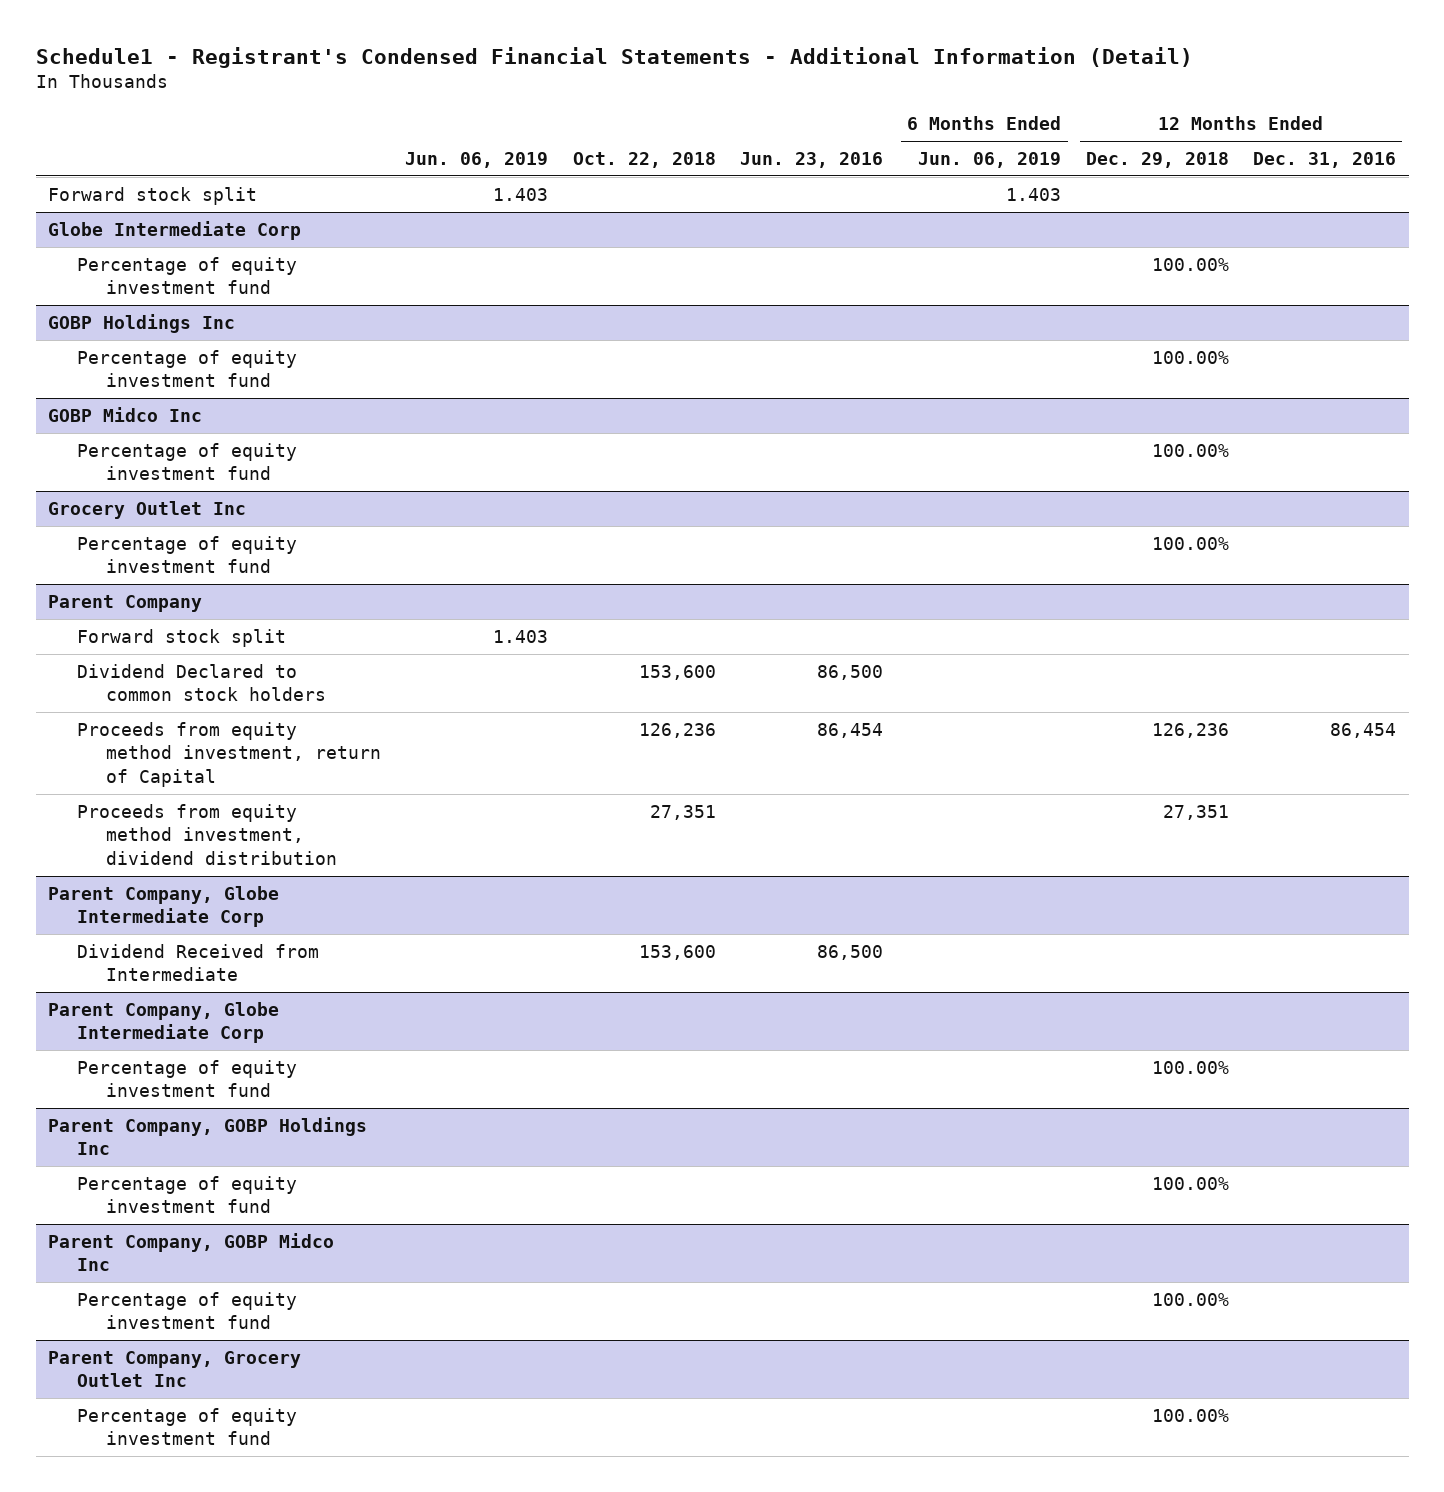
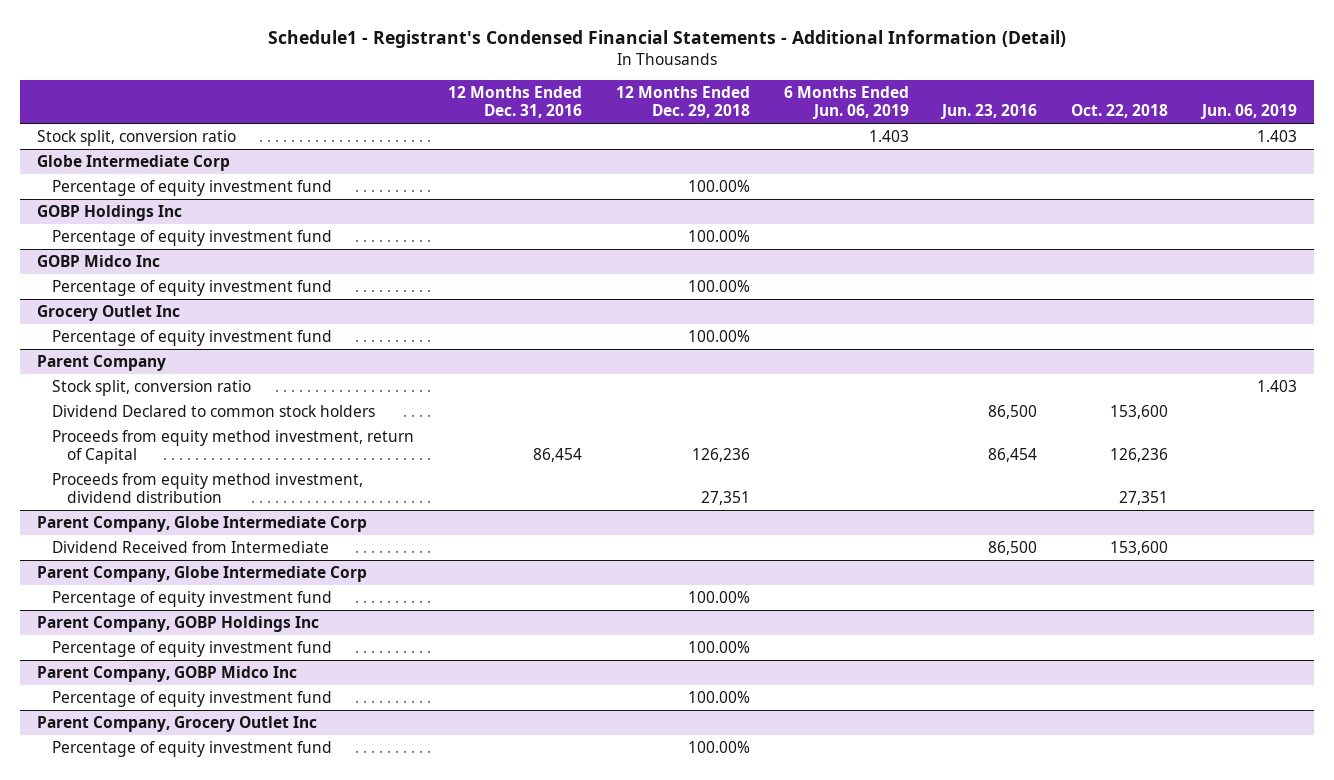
[48,186,258,205] Forward stock split -> [36,129,236,146] Stock split, conversion ratio
[76,628,286,647] Forward stock split -> [51,379,251,396] Stock split, conversion ratio

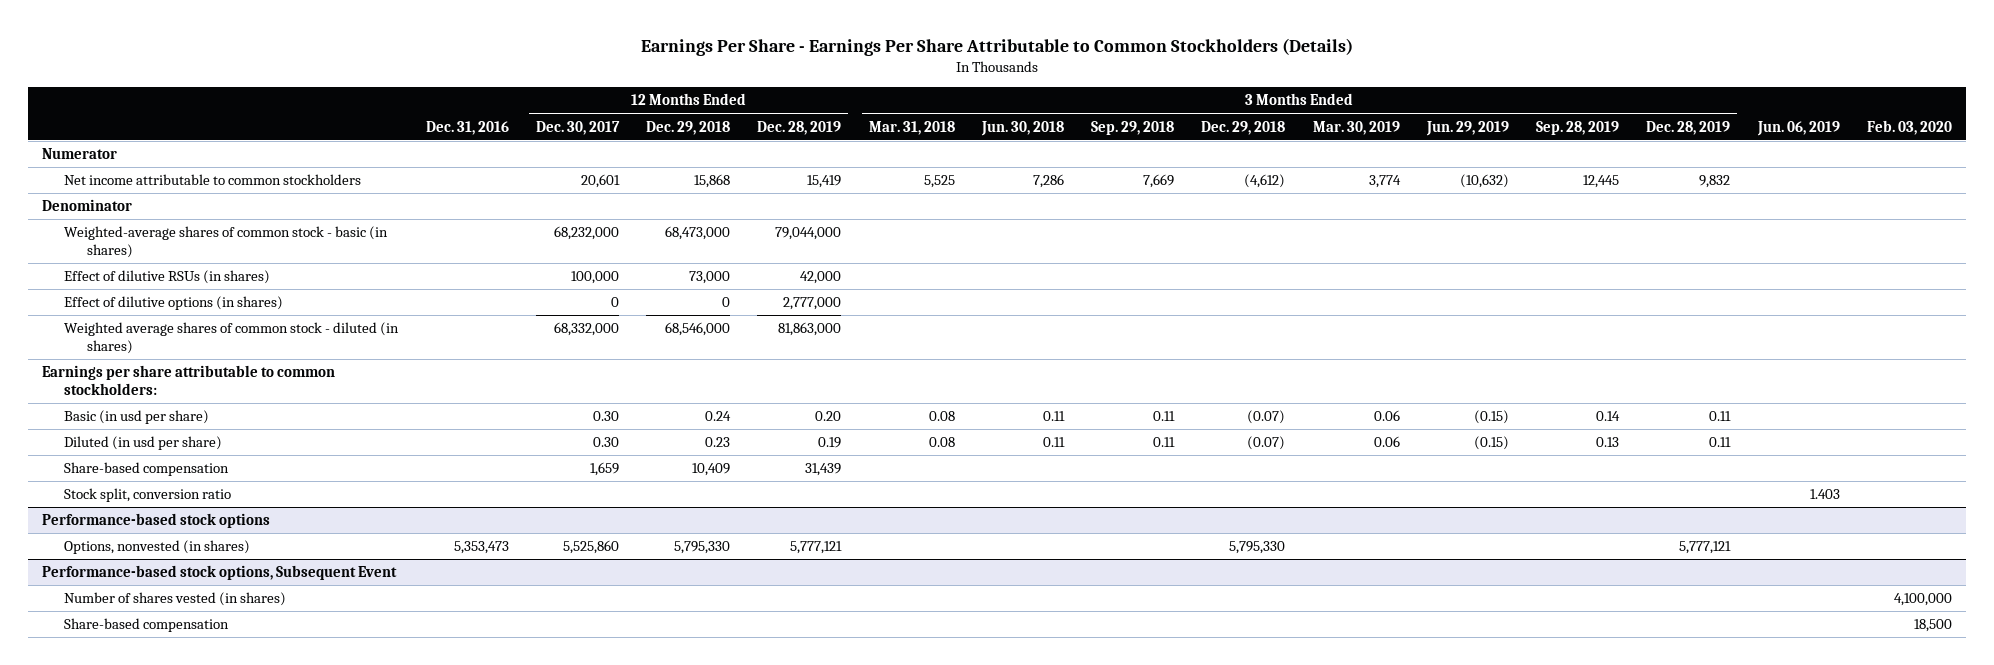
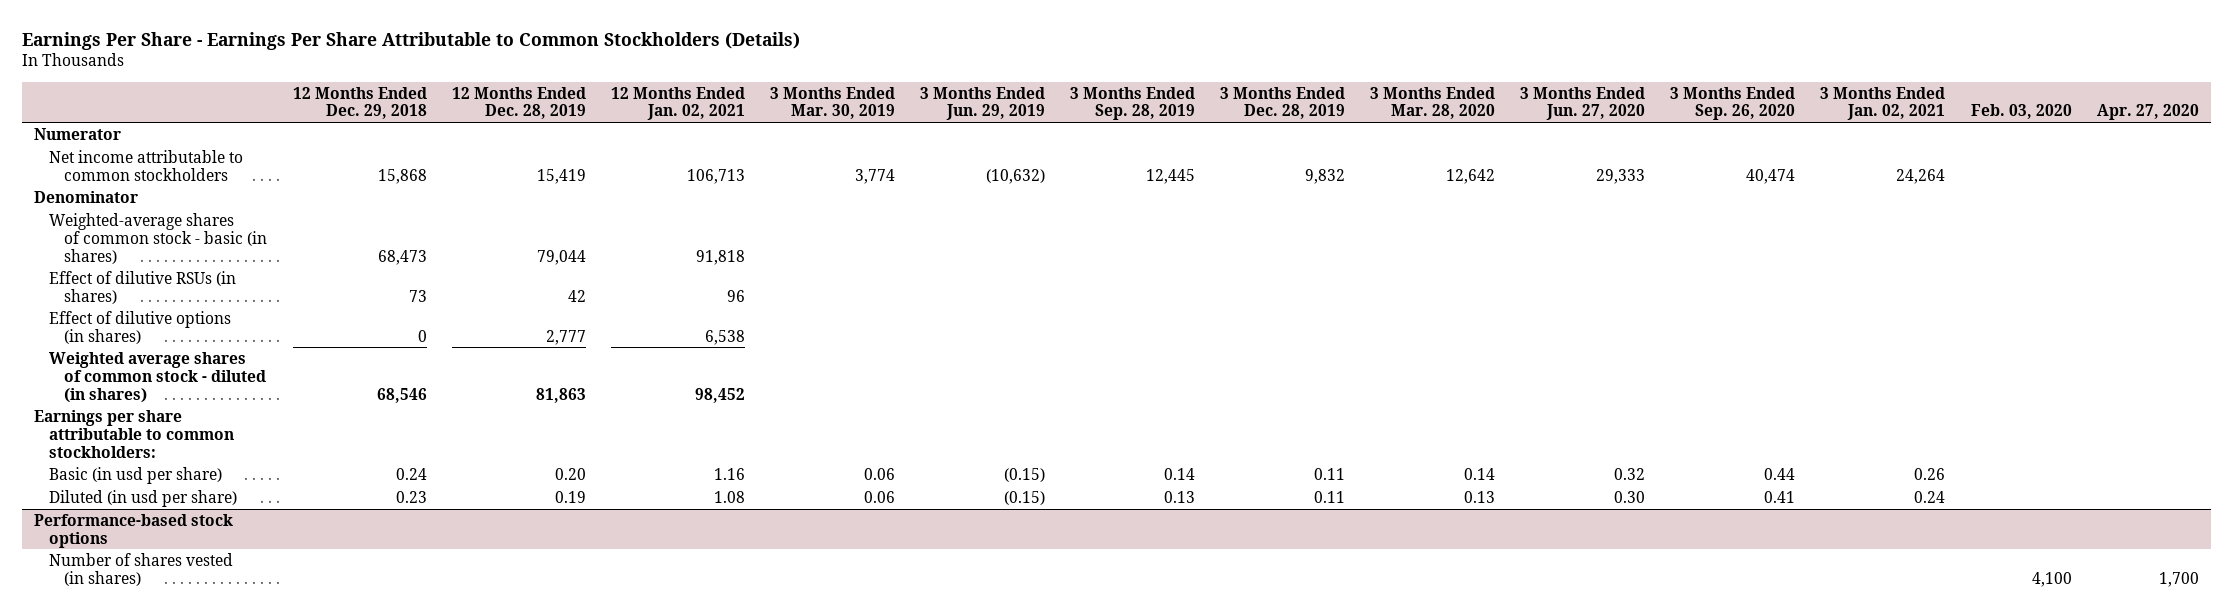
[425,120,509,135] Dec. 31, 2016 -> none
[535,120,620,135] Dec. 30, 2017 -> none
[868,120,955,135] Mar. 31, 2018 -> none
[980,120,1064,136] Jun. 30, 2018 -> none
[1091,120,1175,135] Sep. 29, 2018 -> none
[1201,120,1286,135] Dec. 29, 2018 -> none
[1756,120,1840,136] Jun. 06, 2019 -> none
none -> [610,86,745,121] 12 Months Ended Jan. 02, 2021
none -> [1370,86,1496,120] 3 Months Ended Mar. 28, 2020
none -> [1520,86,1646,121] 3 Months Ended Jun. 27, 2020
none -> [1670,86,1796,121] 3 Months Ended Sep. 26, 2020
none -> [1820,86,1946,121] 3 Months Ended Jan. 02, 2021
none -> [2096,104,2199,121] Apr. 27, 2020
[665,226,731,241] 68,473,000 -> [377,249,427,265] 68,473
[775,227,842,241] 79,044,000 -> [536,249,586,265] 79,044
[689,271,731,285] 73,000 -> [408,289,427,302] 73
[800,271,842,285] 42,000 -> [567,289,586,302] 42
[783,297,842,311] 2,777,000 -> [545,329,586,345] 2,777
[665,322,731,337] 68,546,000 -> [376,387,427,403] 68,546
[778,322,842,337] 81,863,000 -> [535,387,586,403] 81,863
[64,462,230,477] Share-based compensation -> none
[64,488,232,503] Stock split, conversion ratio -> none
[64,540,251,555] Options, nonvested (in shares) -> none
[41,565,397,581] Performance-based stock options, Subsequent Event -> none
[64,618,230,633] Share-based compensation -> none
[1893,593,1952,607] 4,100,000 -> [2031,571,2072,587] 4,100

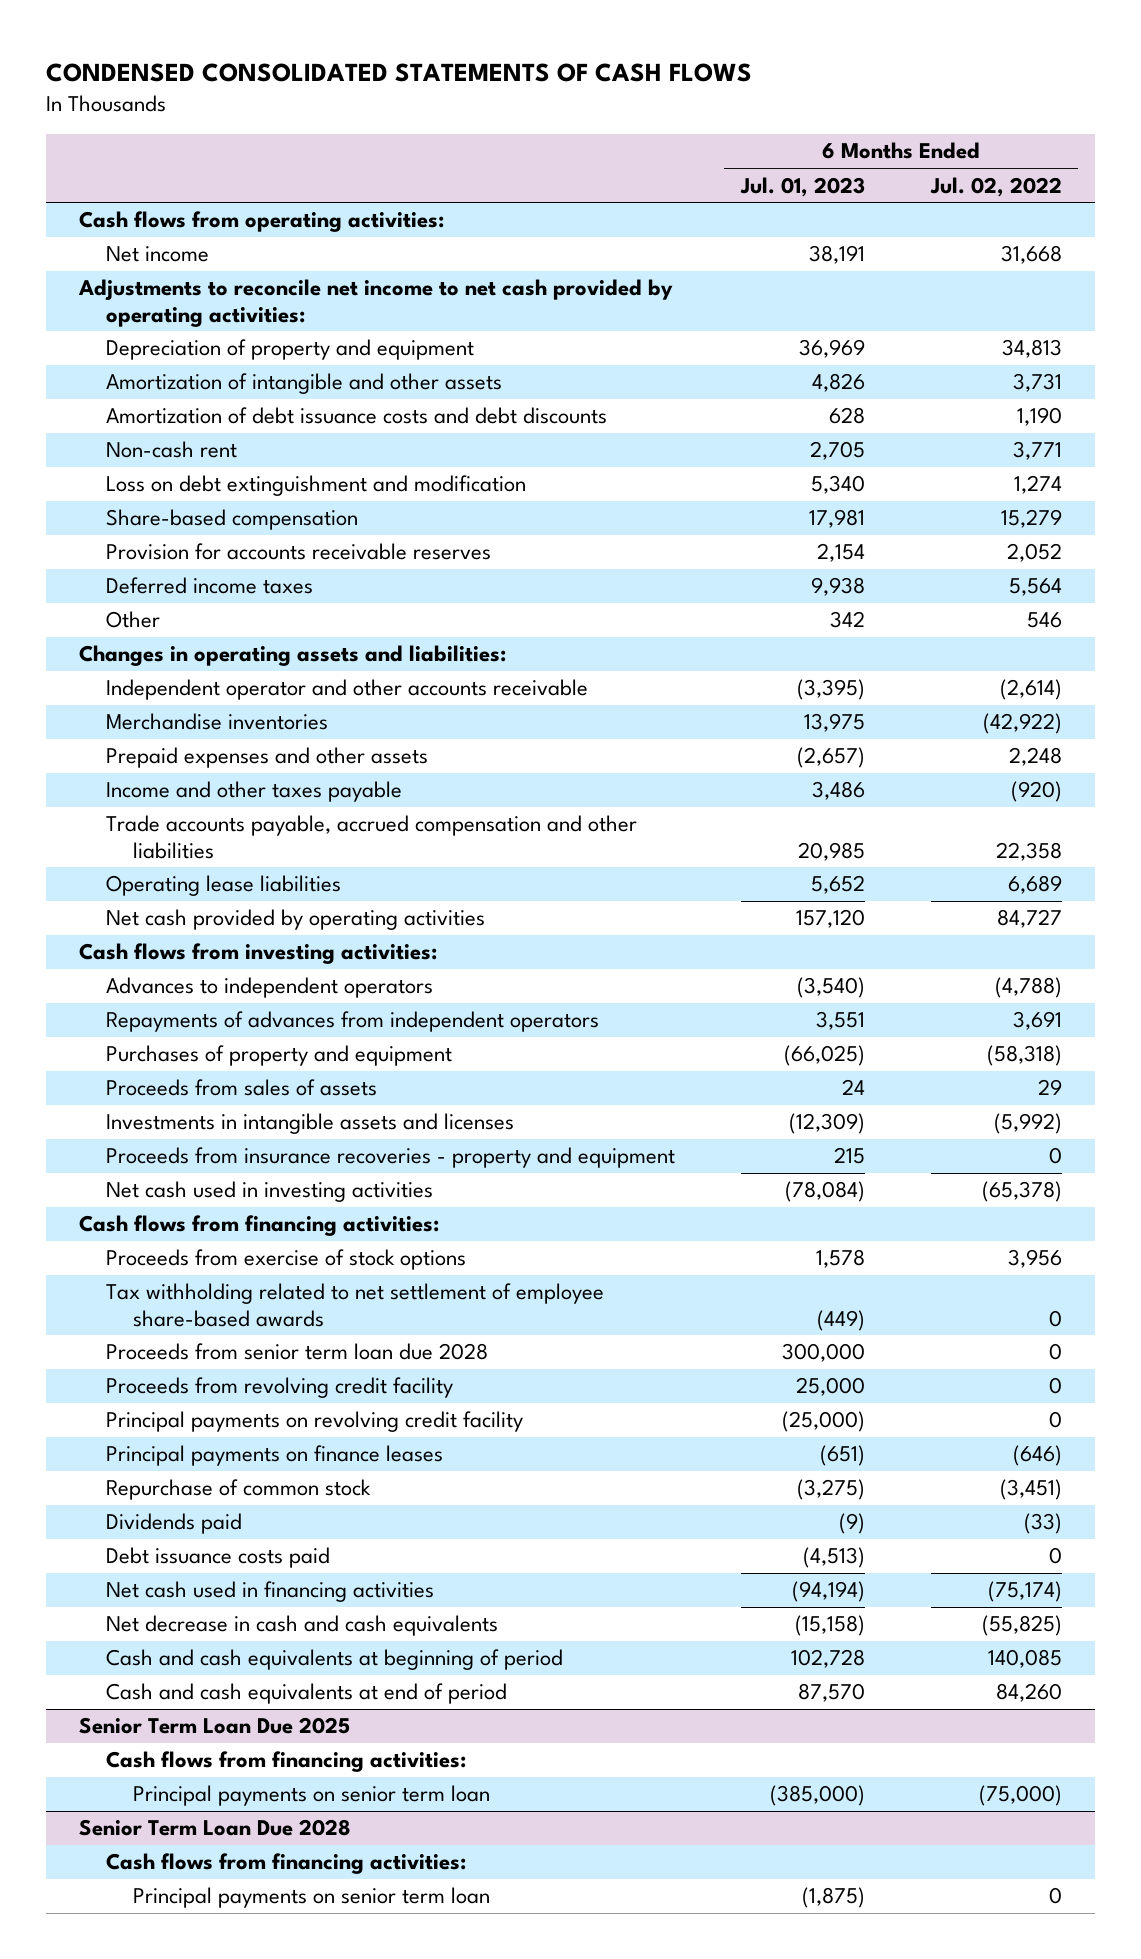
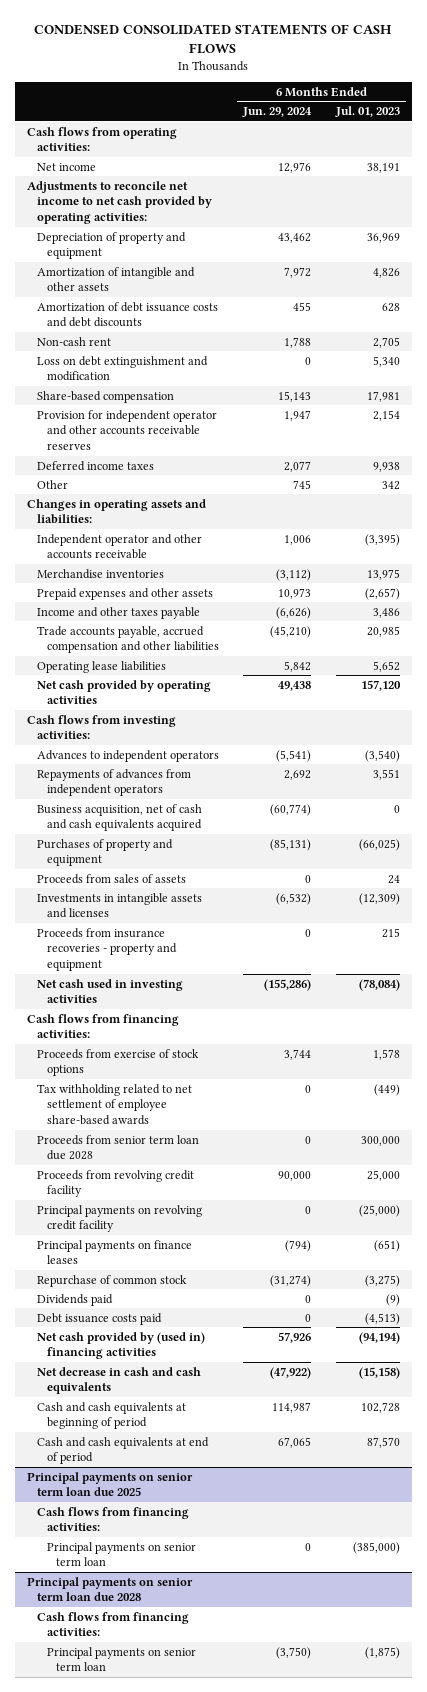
[929,176,1062,197] Jul. 02, 2022 -> none
none -> [242,107,313,118] Jun. 29, 2024
[106,543,492,561] Provision for accounts receivable reserves -> [36,409,217,450] Provision for independent operator and other accounts receivable reserves
none -> [36,803,202,832] Business acquisition, net of cash and cash equivalents acquired
[106,1581,435,1603] Net cash used in financing activities -> [36,1331,205,1360] Net cash provided by (used in) financing activities
[78,1717,350,1735] Senior Term Loan Due 2025 -> [26,1471,193,1497] Principal payments on senior term loan due 2025
[78,1819,351,1837] Senior Term Loan Due 2028 -> [26,1576,193,1602] Principal payments on senior term loan due 2028

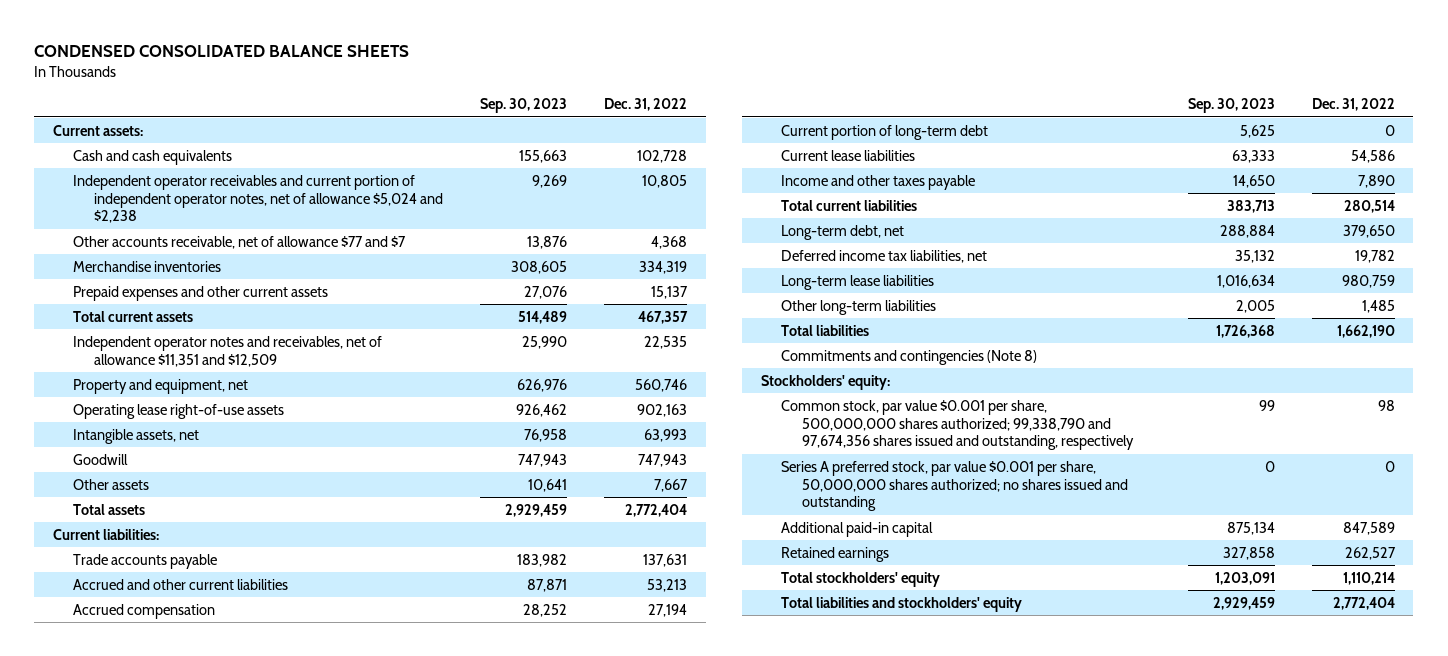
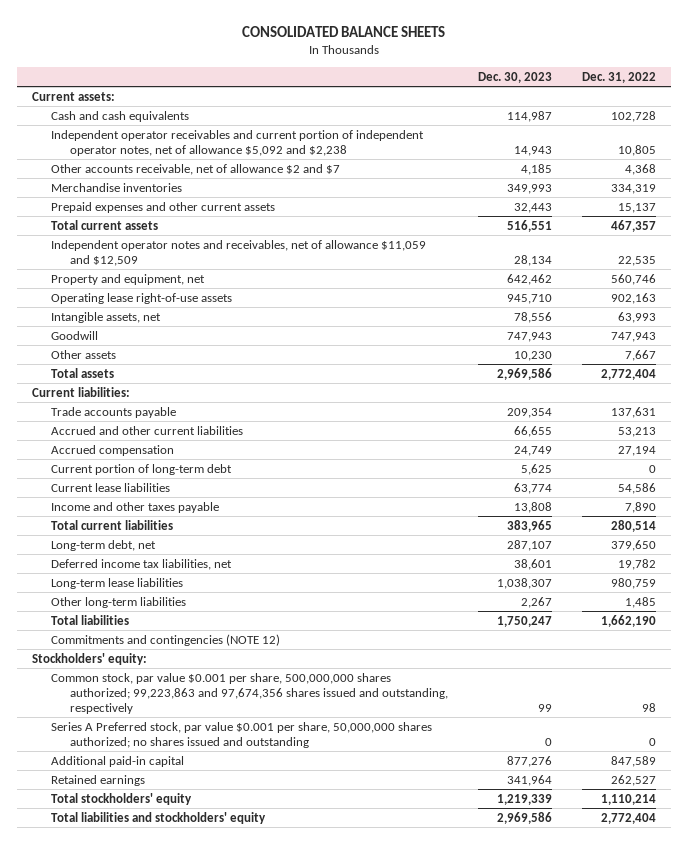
[34,45,410,58] CONDENSED CONSOLIDATED BALANCE SHEETS -> [242,26,446,38] CONSOLIDATED BALANCE SHEETS
[479,98,567,114] Sep. 30, 2023 -> none
none -> [478,71,553,83] Dec. 30, 2023
[73,174,443,224] Independent operator receivables and current portion of independent operator notes, net of allowance $5,024 and $2,238 -> [51,129,425,156] Independent operator receivables and current portion of independent operator notes, net of allowance $5,092 and $2,238
[73,235,407,249] Other accounts receivable, net of allowance $77 and $7 -> [51,163,341,175] Other accounts receivable, net of allowance $2 and $7
[73,335,383,367] Independent operator notes and receivables, net of allowance $11,351 and $12,509 -> [51,239,427,266] Independent operator notes and receivables, net of allowance $11,059 and $12,509
[781,349,1038,365] Commitments and contingencies (Note 8) -> [51,633,281,646] Commitments and contingencies (NOTE 12)
[781,399,1134,451] Common stock, par value $0.001 per share, 500,000,000 shares authorized; 99,338,790 and 97,674,356 shares issued and outstanding, respectively -> [51,672,449,714] Common stock, par value $0.001 per share, 500,000,000 shares authorized; 99,223,863 and 97,674,356 shares issued and outstanding, respectively
[781,460,1128,512] Series A preferred stock, par value $0.001 per share, 50,000,000 shares authorized; no shares issued and outstanding -> [51,721,433,748] Series A Preferred stock, par value $0.001 per share, 50,000,000 shares authorized; no shares issued and outstanding

